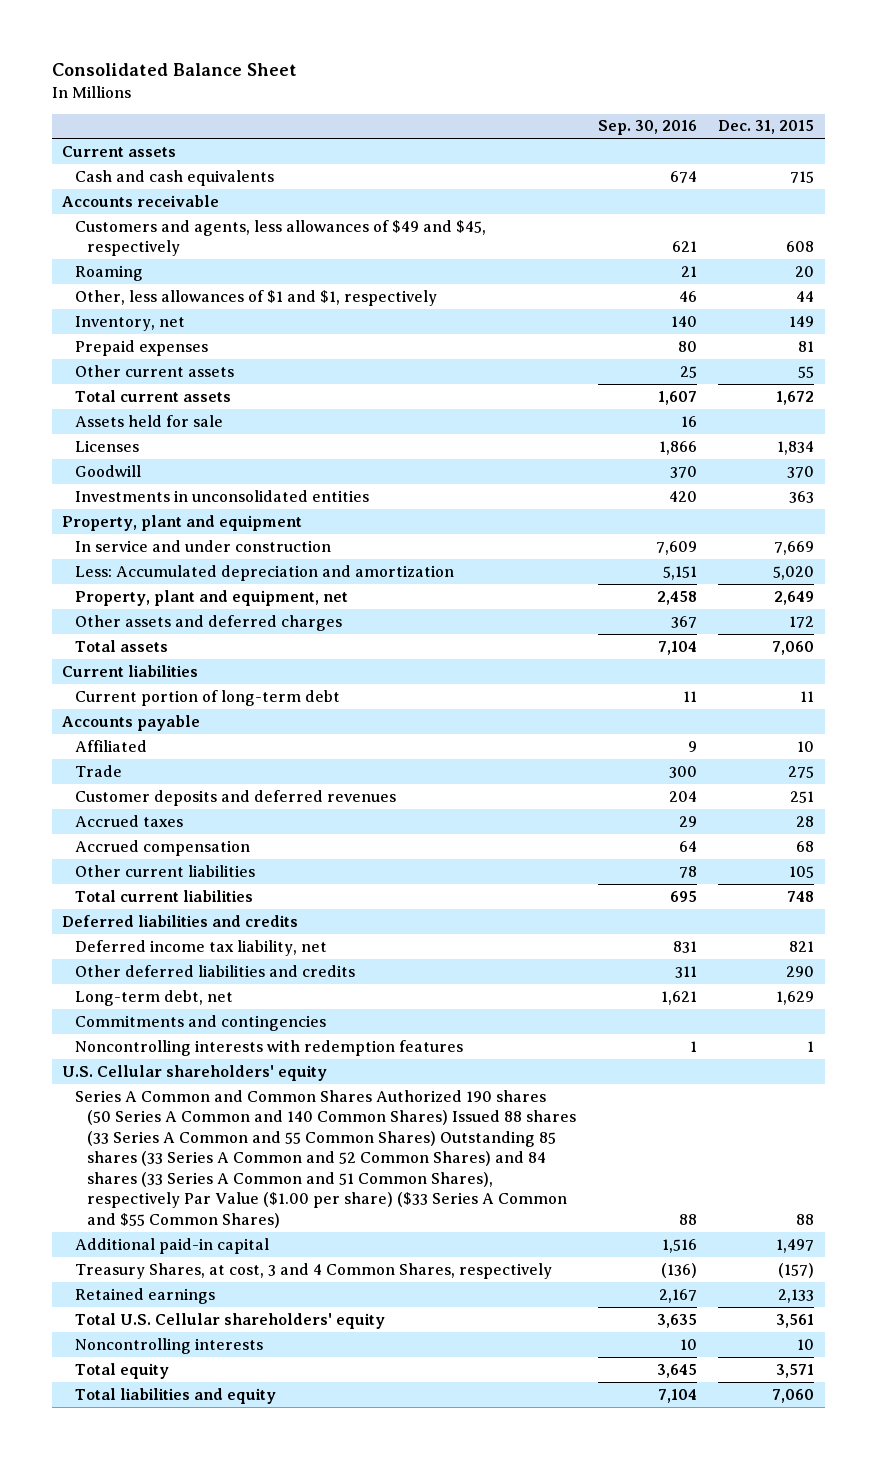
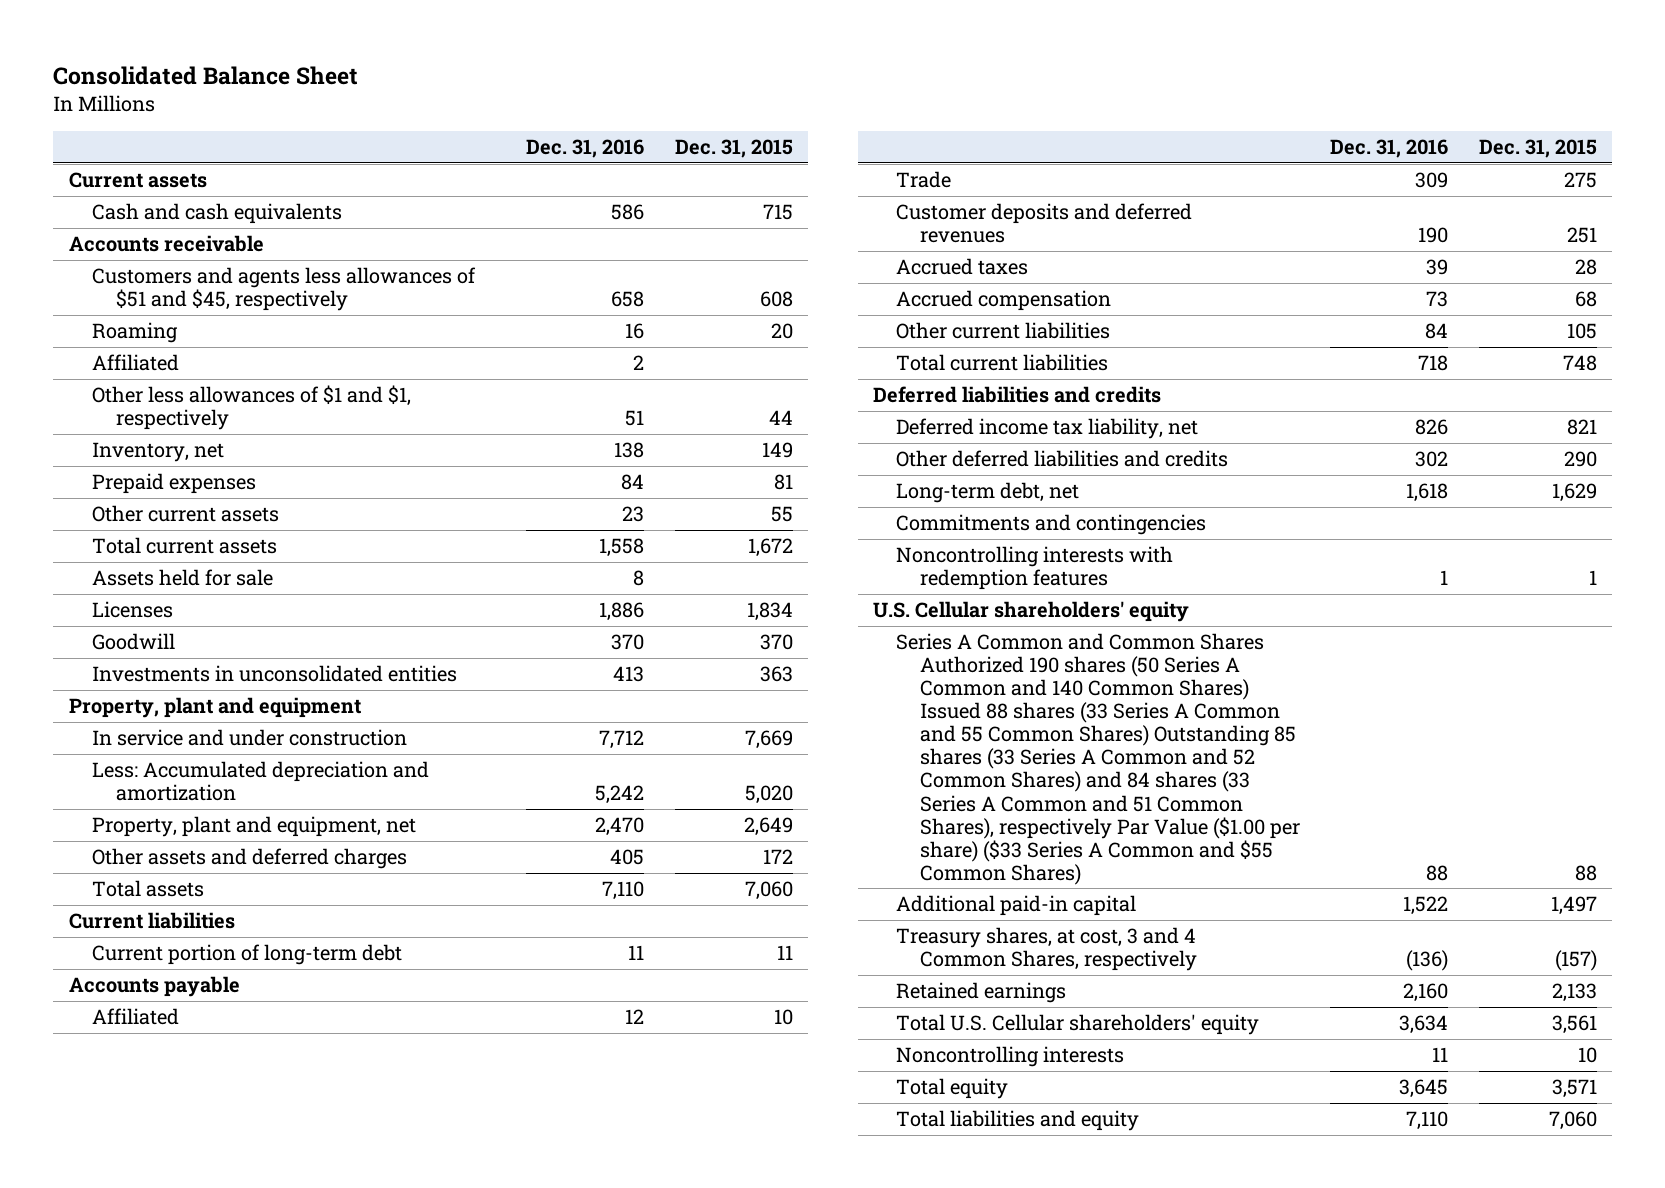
[597,120,697,136] Sep. 30, 2016 -> none
none -> [526,139,645,159] Dec. 31, 2016
[74,219,486,257] Customers and agents, less allowances of $49 and $45, respectively -> [92,267,477,312] Customers and agents less allowances of $51 and $45, respectively
none -> [92,354,180,372] Affiliated
[74,289,437,306] Other, less allowances of $1 and $1, respectively -> [92,385,412,431] Other less allowances of $1 and $1, respectively
[74,1262,552,1279] Treasury Shares, at cost, 3 and 4 Common Shares, respectively -> [896,927,1197,972] Treasury shares, at cost, 3 and 4 Common Shares, respectively

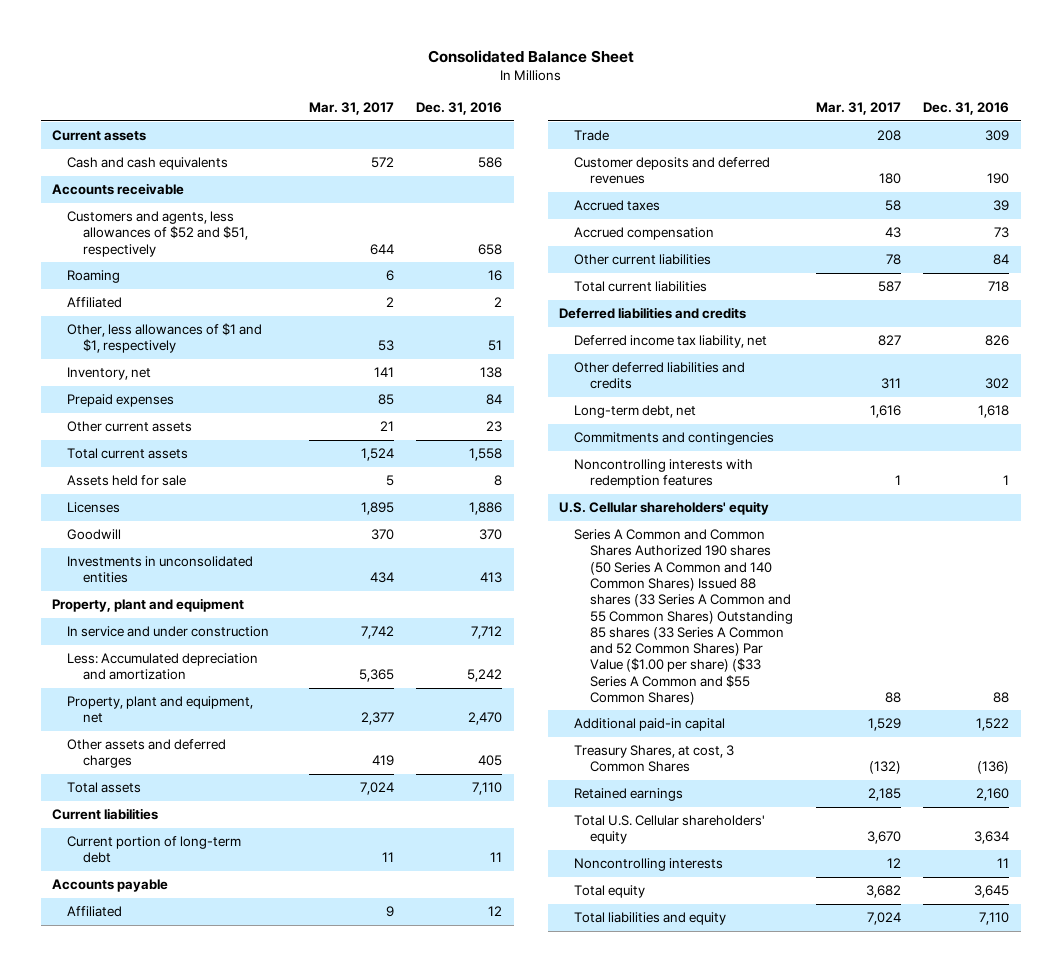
[674,139,793,159] Dec. 31, 2015 -> none
none -> [308,102,394,116] Mar. 31, 2017
[92,267,477,312] Customers and agents less allowances of $51 and $45, respectively -> [67,211,248,257] Customers and agents, less allowances of $52 and $51, respectively
[92,385,412,431] Other less allowances of $1 and $1, respectively -> [67,323,263,354] Other, less allowances of $1 and $1, respectively
[896,633,1300,885] Series A Common and Common Shares Authorized 190 shares (50 Series A Common and 140 Common Shares) Issued 88 shares (33 Series A Common and 55 Common Shares) Outstanding 85 shares (33 Series A Common and 52 Common Shares) and 84 shares (33 Series A Common and 51 Common Shares), respectively Par Value ($1.00 per share) ($33 Series A Common and $55 Common Shares) -> [574,529,793,706] Series A Common and Common Shares Authorized 190 shares (50 Series A Common and 140 Common Shares) Issued 88 shares (33 Series A Common and 55 Common Shares) Outstanding 85 shares (33 Series A Common and 52 Common Shares) Par Value ($1.00 per share) ($33 Series A Common and $55 Common Shares)
[896,927,1197,972] Treasury shares, at cost, 3 and 4 Common Shares, respectively -> [574,745,735,773] Treasury Shares, at cost, 3 Common Shares

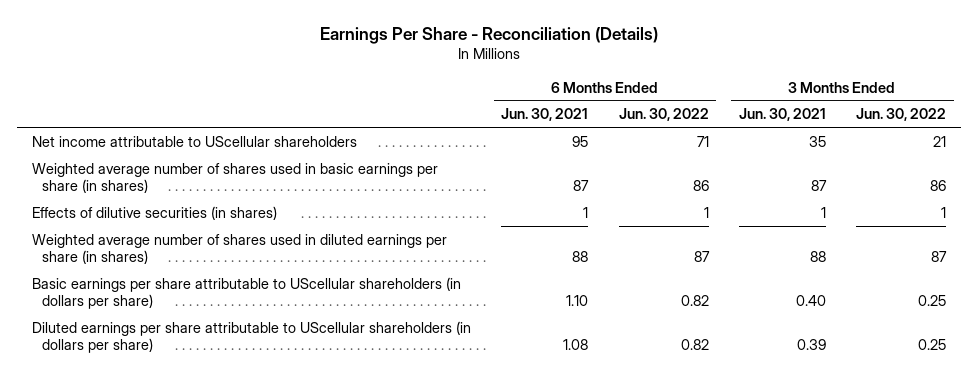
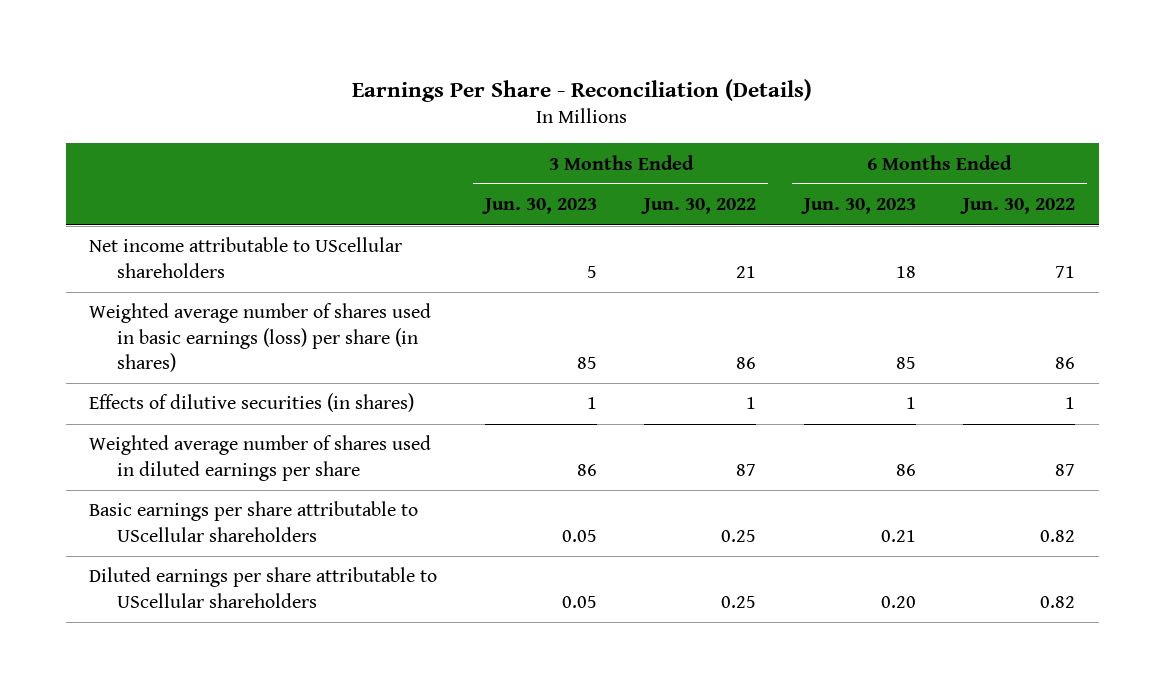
[501,108,589,122] Jun. 30, 2021 -> none
[738,108,826,122] Jun. 30, 2021 -> none
none -> [481,198,597,215] Jun. 30, 2023
none -> [800,198,916,215] Jun. 30, 2023
[32,162,439,194] Weighted average number of shares used in basic earnings per share (in shares) -> [89,303,432,373] Weighted average number of shares used in basic earnings (loss) per share (in shares)
[32,233,448,265] Weighted average number of shares used in diluted earnings per share (in shares) -> [89,435,432,481] Weighted average number of shares used in diluted earnings per share
[32,276,462,310] Basic earnings per share attributable to UScellular shareholders (in dollars per share) -> [89,501,419,542] Basic earnings per share attributable to UScellular shareholders
[32,320,472,354] Diluted earnings per share attributable to UScellular shareholders (in dollars per share) -> [89,567,438,608] Diluted earnings per share attributable to UScellular shareholders

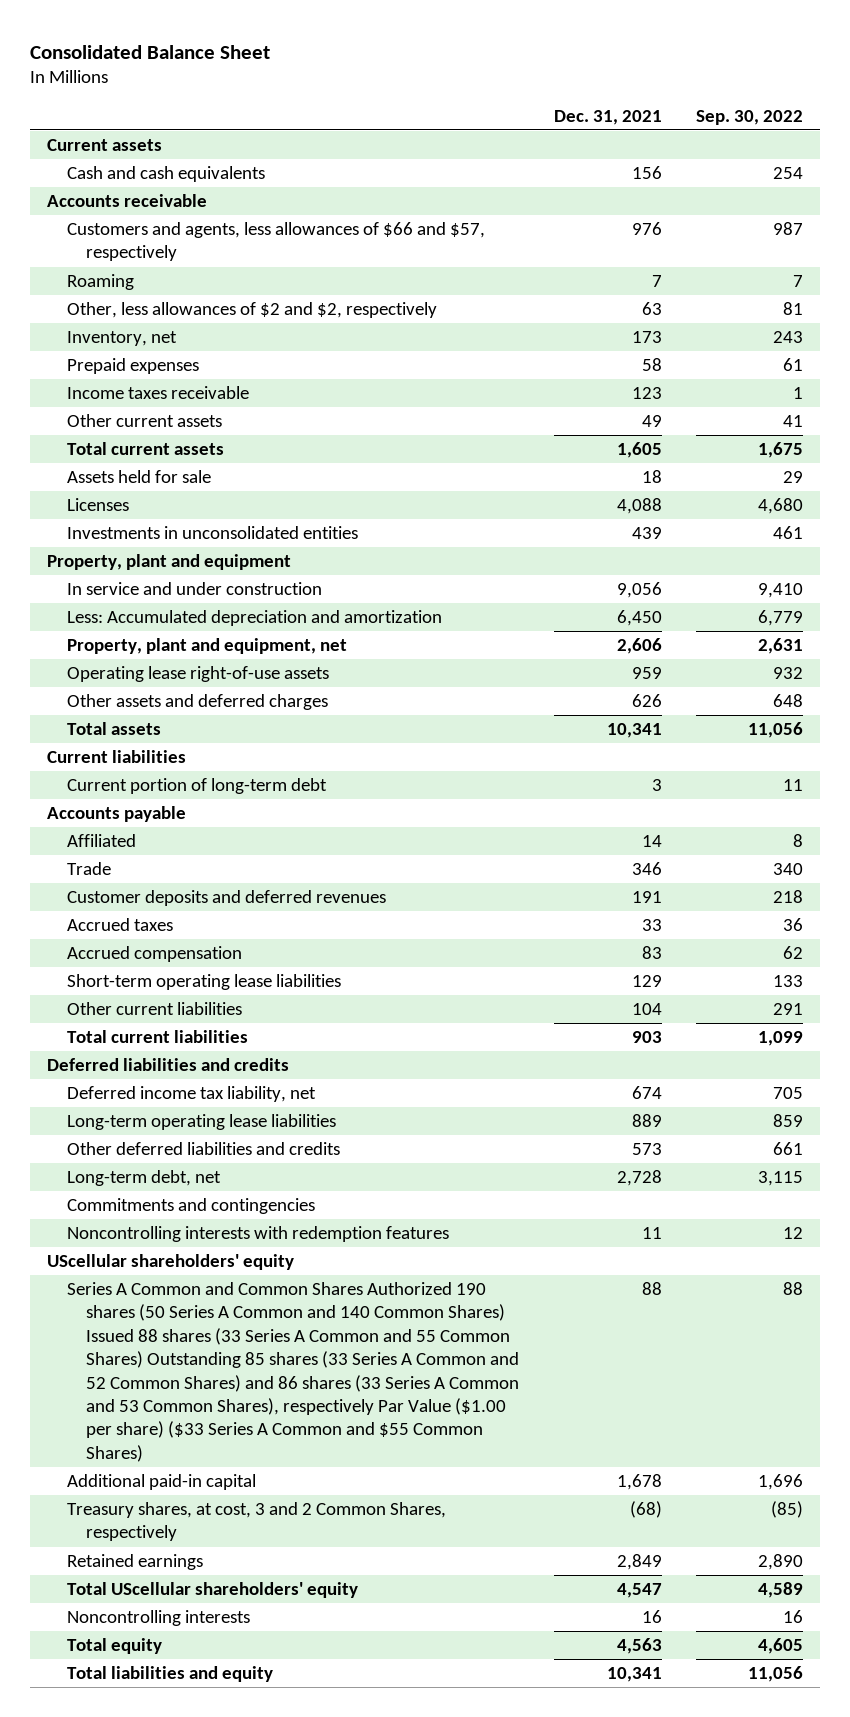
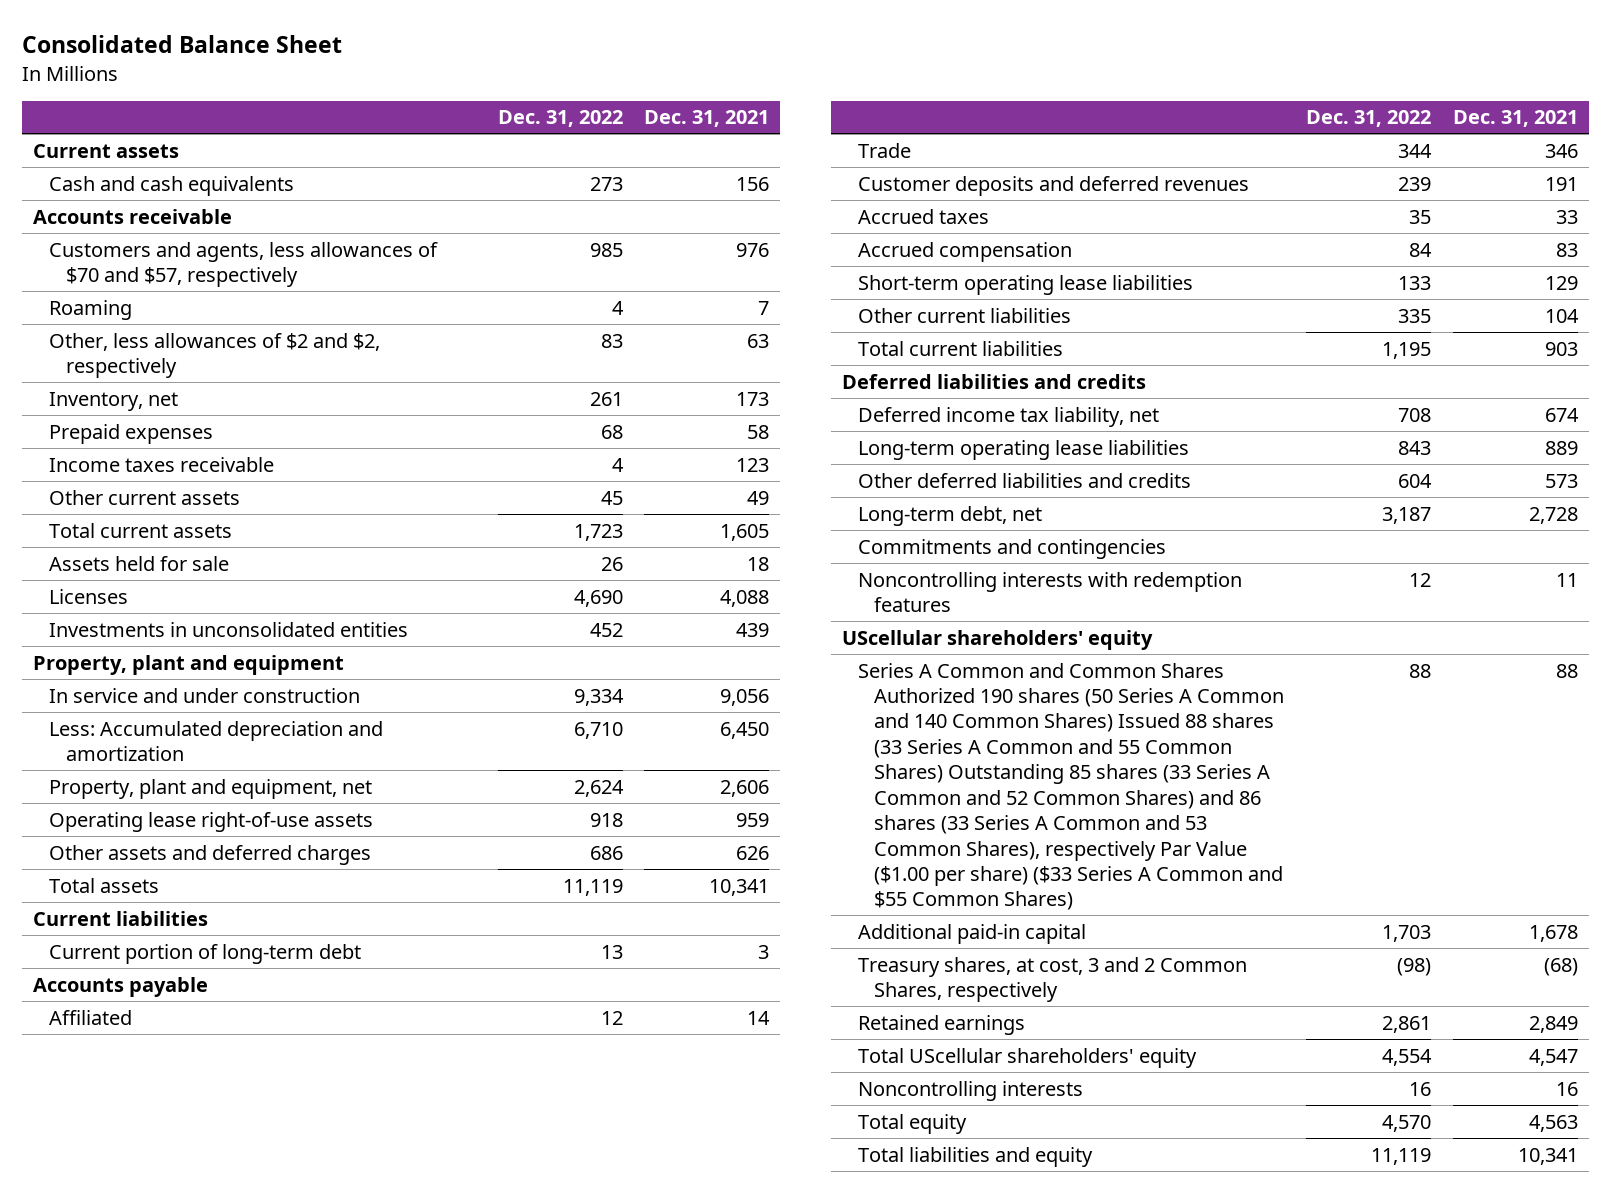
[695,109,803,125] Sep. 30, 2022 -> none
none -> [497,110,623,128] Dec. 31, 2022
[66,222,485,262] Customers and agents, less allowances of $66 and $57, respectively -> [49,241,439,288] Customers and agents, less allowances of $70 and $57, respectively

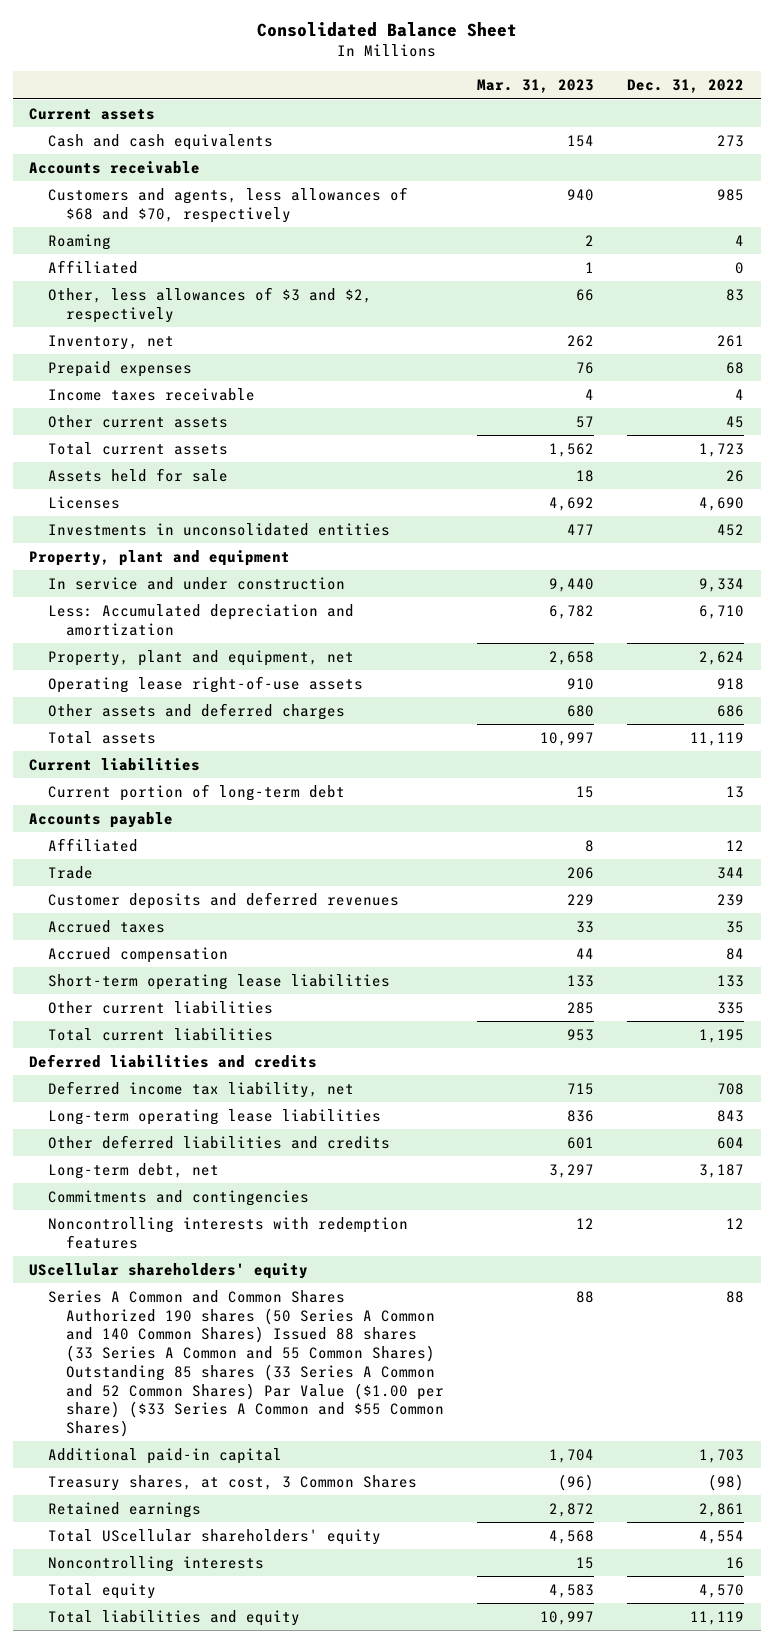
[644,110,770,128] Dec. 31, 2021 -> none
none -> [476,79,594,94] Mar. 31, 2023
[49,241,439,288] Customers and agents, less allowances of $70 and $57, respectively -> [47,186,408,223] Customers and agents, less allowances of $68 and $70, respectively
none -> [47,259,138,274] Affiliated
[49,332,381,379] Other, less allowances of $2 and $2, respectively -> [47,286,372,323] Other, less allowances of $3 and $2, respectively
[857,662,1285,911] Series A Common and Common Shares Authorized 190 shares (50 Series A Common and 140 Common Shares) Issued 88 shares (33 Series A Common and 55 Common Shares) Outstanding 85 shares (33 Series A Common and 52 Common Shares) and 86 shares (33 Series A Common and 53 Common Shares), respectively Par Value ($1.00 per share) ($33 Series A Common and $55 Common Shares) -> [47,1289,444,1438] Series A Common and Common Shares Authorized 190 shares (50 Series A Common and 140 Common Shares) Issued 88 shares (33 Series A Common and 55 Common Shares) Outstanding 85 shares (33 Series A Common and 52 Common Shares) Par Value ($1.00 per share) ($33 Series A Common and $55 Common Shares)
[857,956,1247,1003] Treasury shares, at cost, 3 and 2 Common Shares, respectively -> [47,1474,417,1491] Treasury shares, at cost, 3 Common Shares

